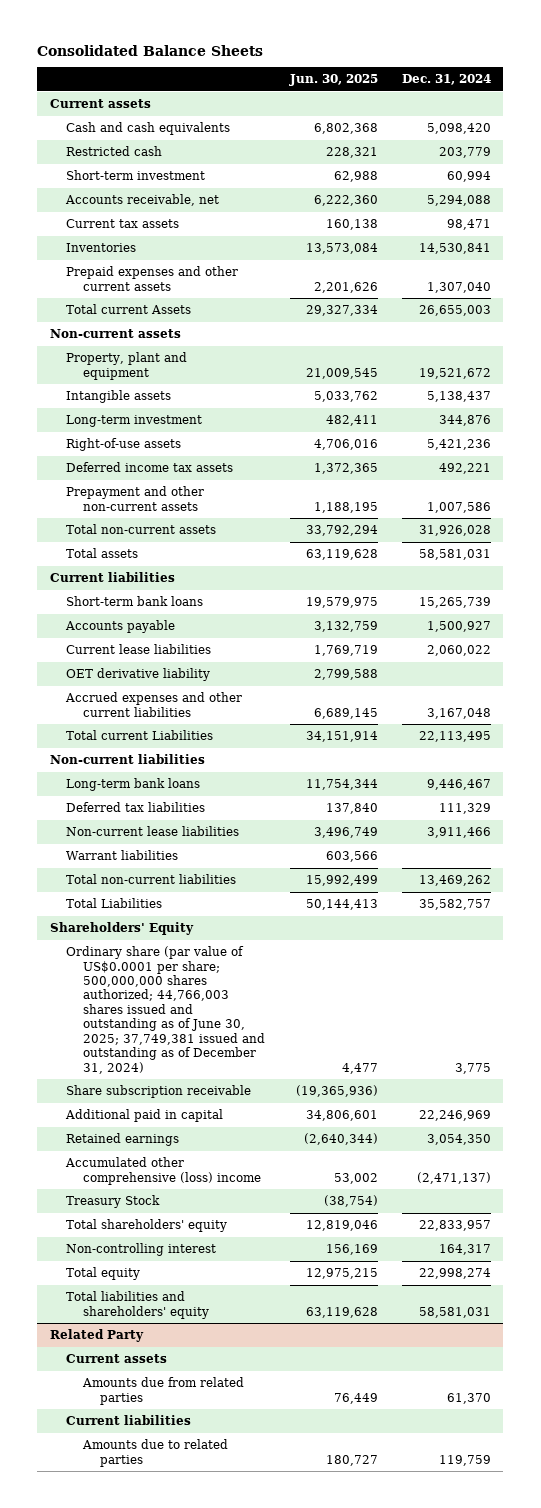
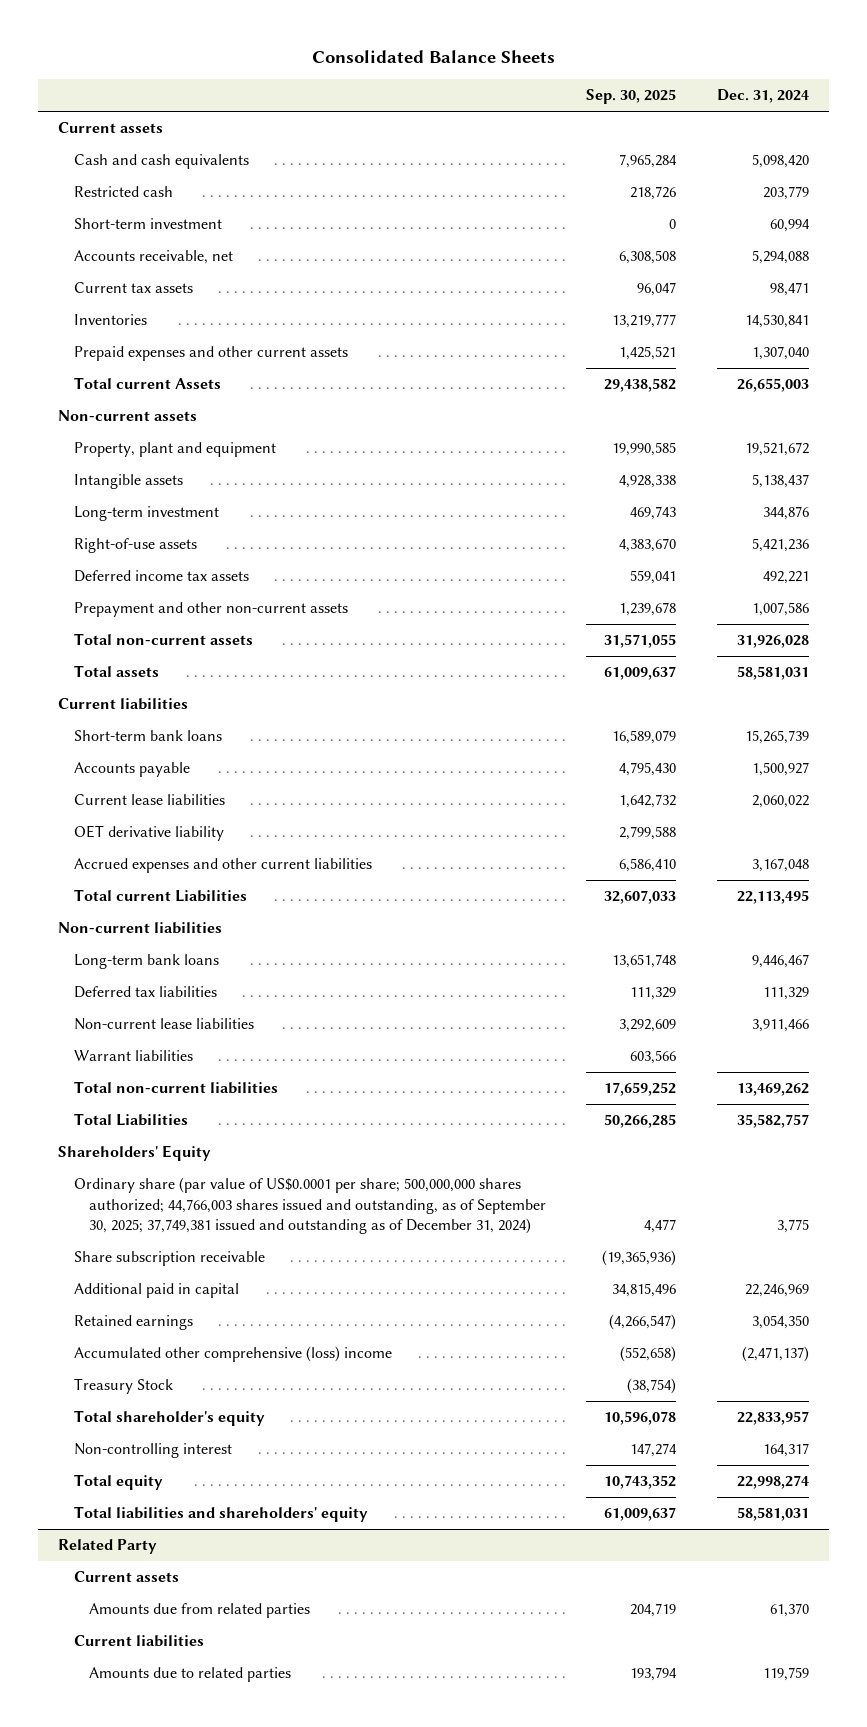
[288,74,378,87] Jun. 30, 2025 -> none
none -> [586,89,677,105] Sep. 30, 2025
[66,946,266,1074] Ordinary share (par value of US$0.0001 per share; 500,000,000 shares authorized; 44,766,003 shares issued and outstanding as of June 30, 2025; 37,749,381 issued and outstanding as of December 31, 2024) -> [73,1177,546,1235] Ordinary share (par value of US$0.0001 per share; 500,000,000 shares authorized; 44,766,003 shares issued and outstanding, as of September 30, 2025; 37,749,381 issued and outstanding as of December 31, 2024)
[66,1219,228,1233] Total shareholders' equity -> [73,1410,265,1427] Total shareholder's equity

